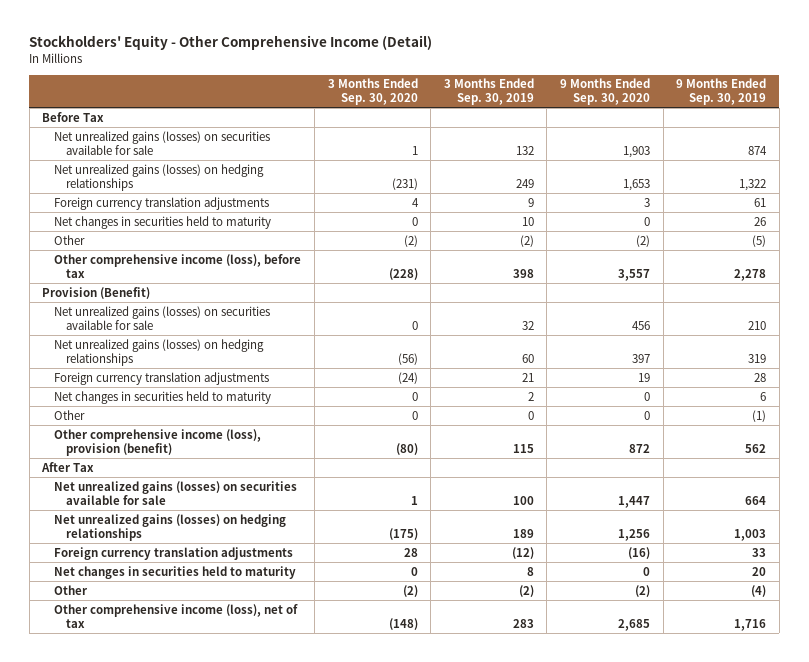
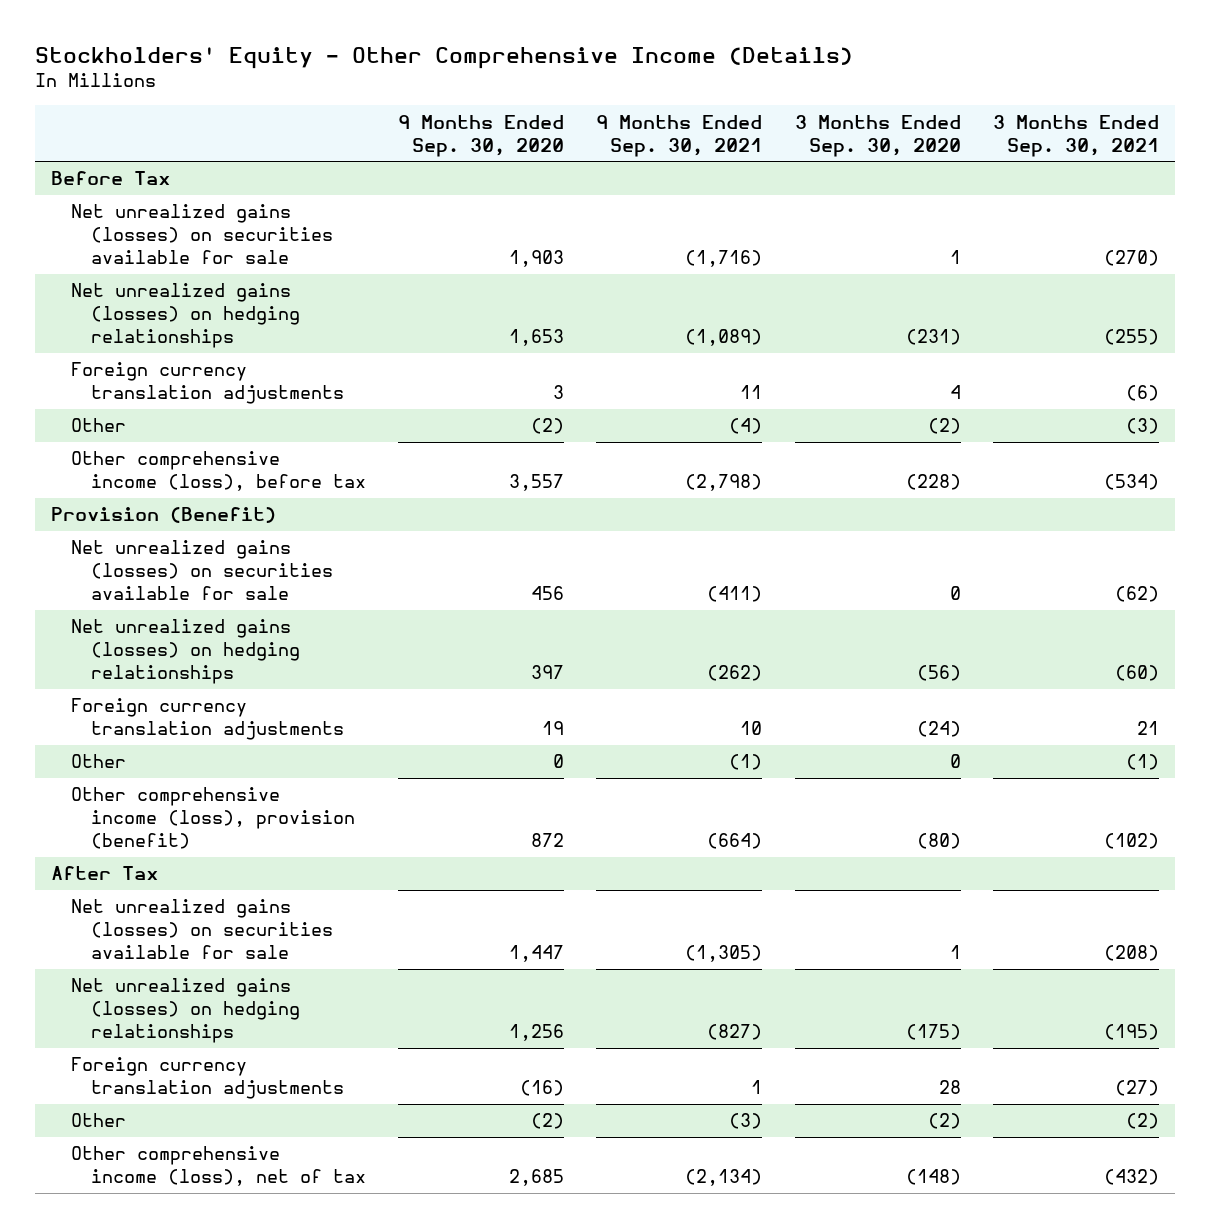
[29,35,433,51] Stockholders' Equity - Other Comprehensive Income (Detail) -> [35,47,854,70] Stockholders' Equity - Other Comprehensive Income (Details)
[443,78,534,106] 3 Months Ended Sep. 30, 2019 -> none
[676,78,767,106] 9 Months Ended Sep. 30, 2019 -> none
none -> [596,114,763,157] 9 Months Ended Sep. 30, 2021
none -> [992,114,1159,157] 3 Months Ended Sep. 30, 2021
[54,215,272,229] Net changes in securities held to maturity -> none
[54,390,272,404] Net changes in securities held to maturity -> none
[54,565,297,579] Net changes in securities held to maturity -> none

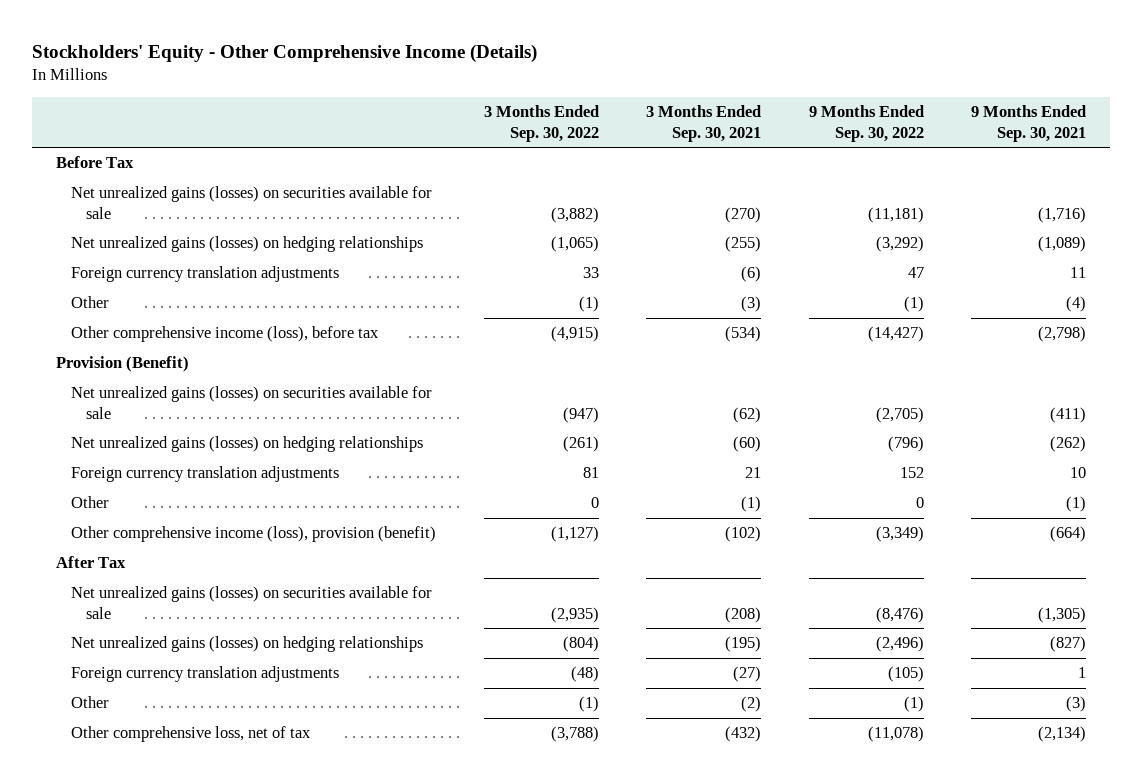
[398,114,565,157] 9 Months Ended Sep. 30, 2020 -> none
[794,114,961,157] 3 Months Ended Sep. 30, 2020 -> none
none -> [483,105,599,142] 3 Months Ended Sep. 30, 2022
none -> [808,105,924,142] 9 Months Ended Sep. 30, 2022
[71,1146,367,1187] Other comprehensive income (loss), net of tax -> [71,726,312,743] Other comprehensive loss, net of tax

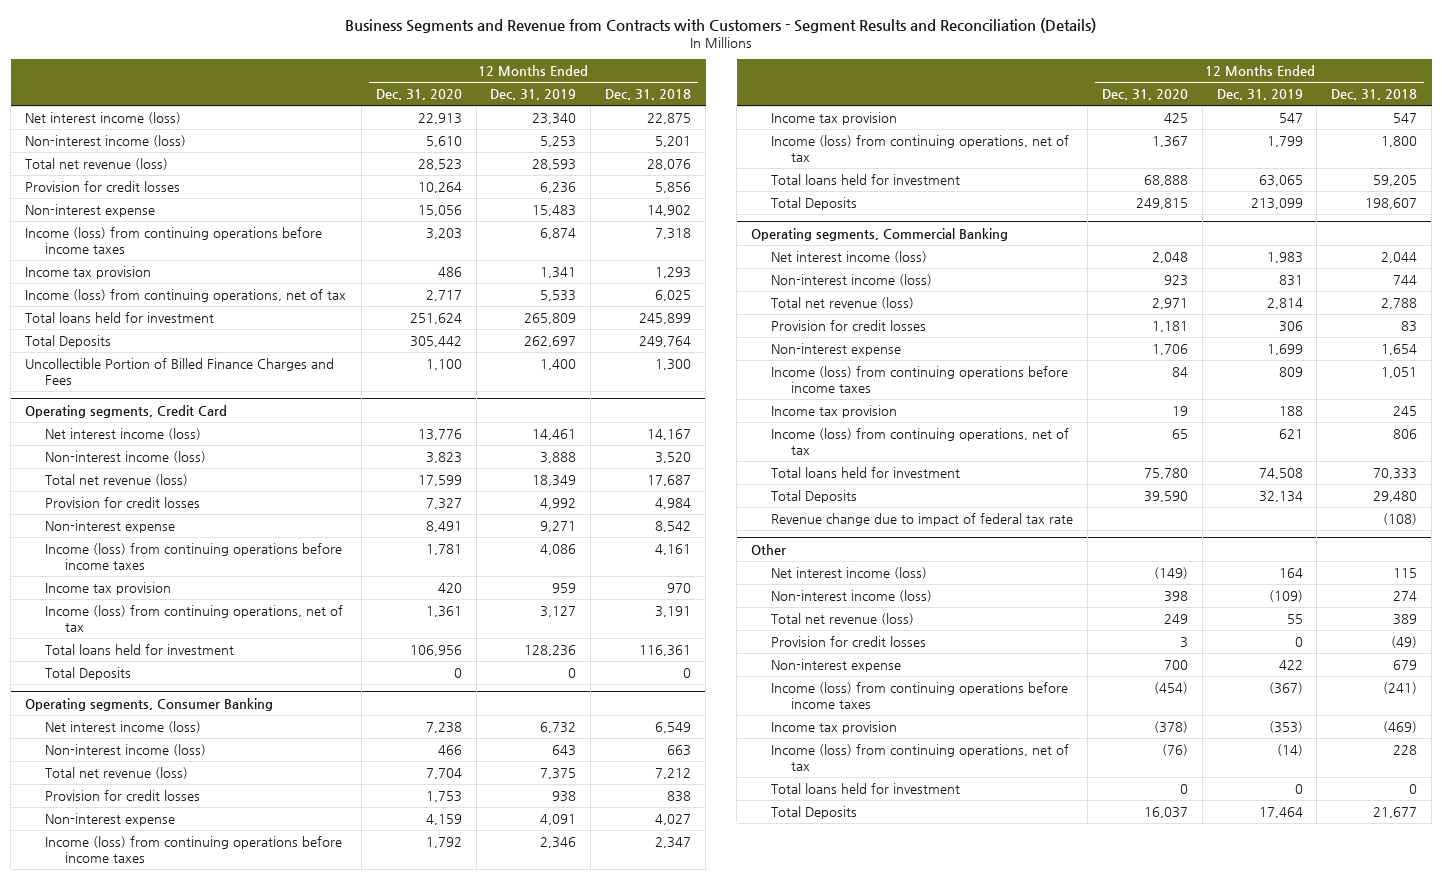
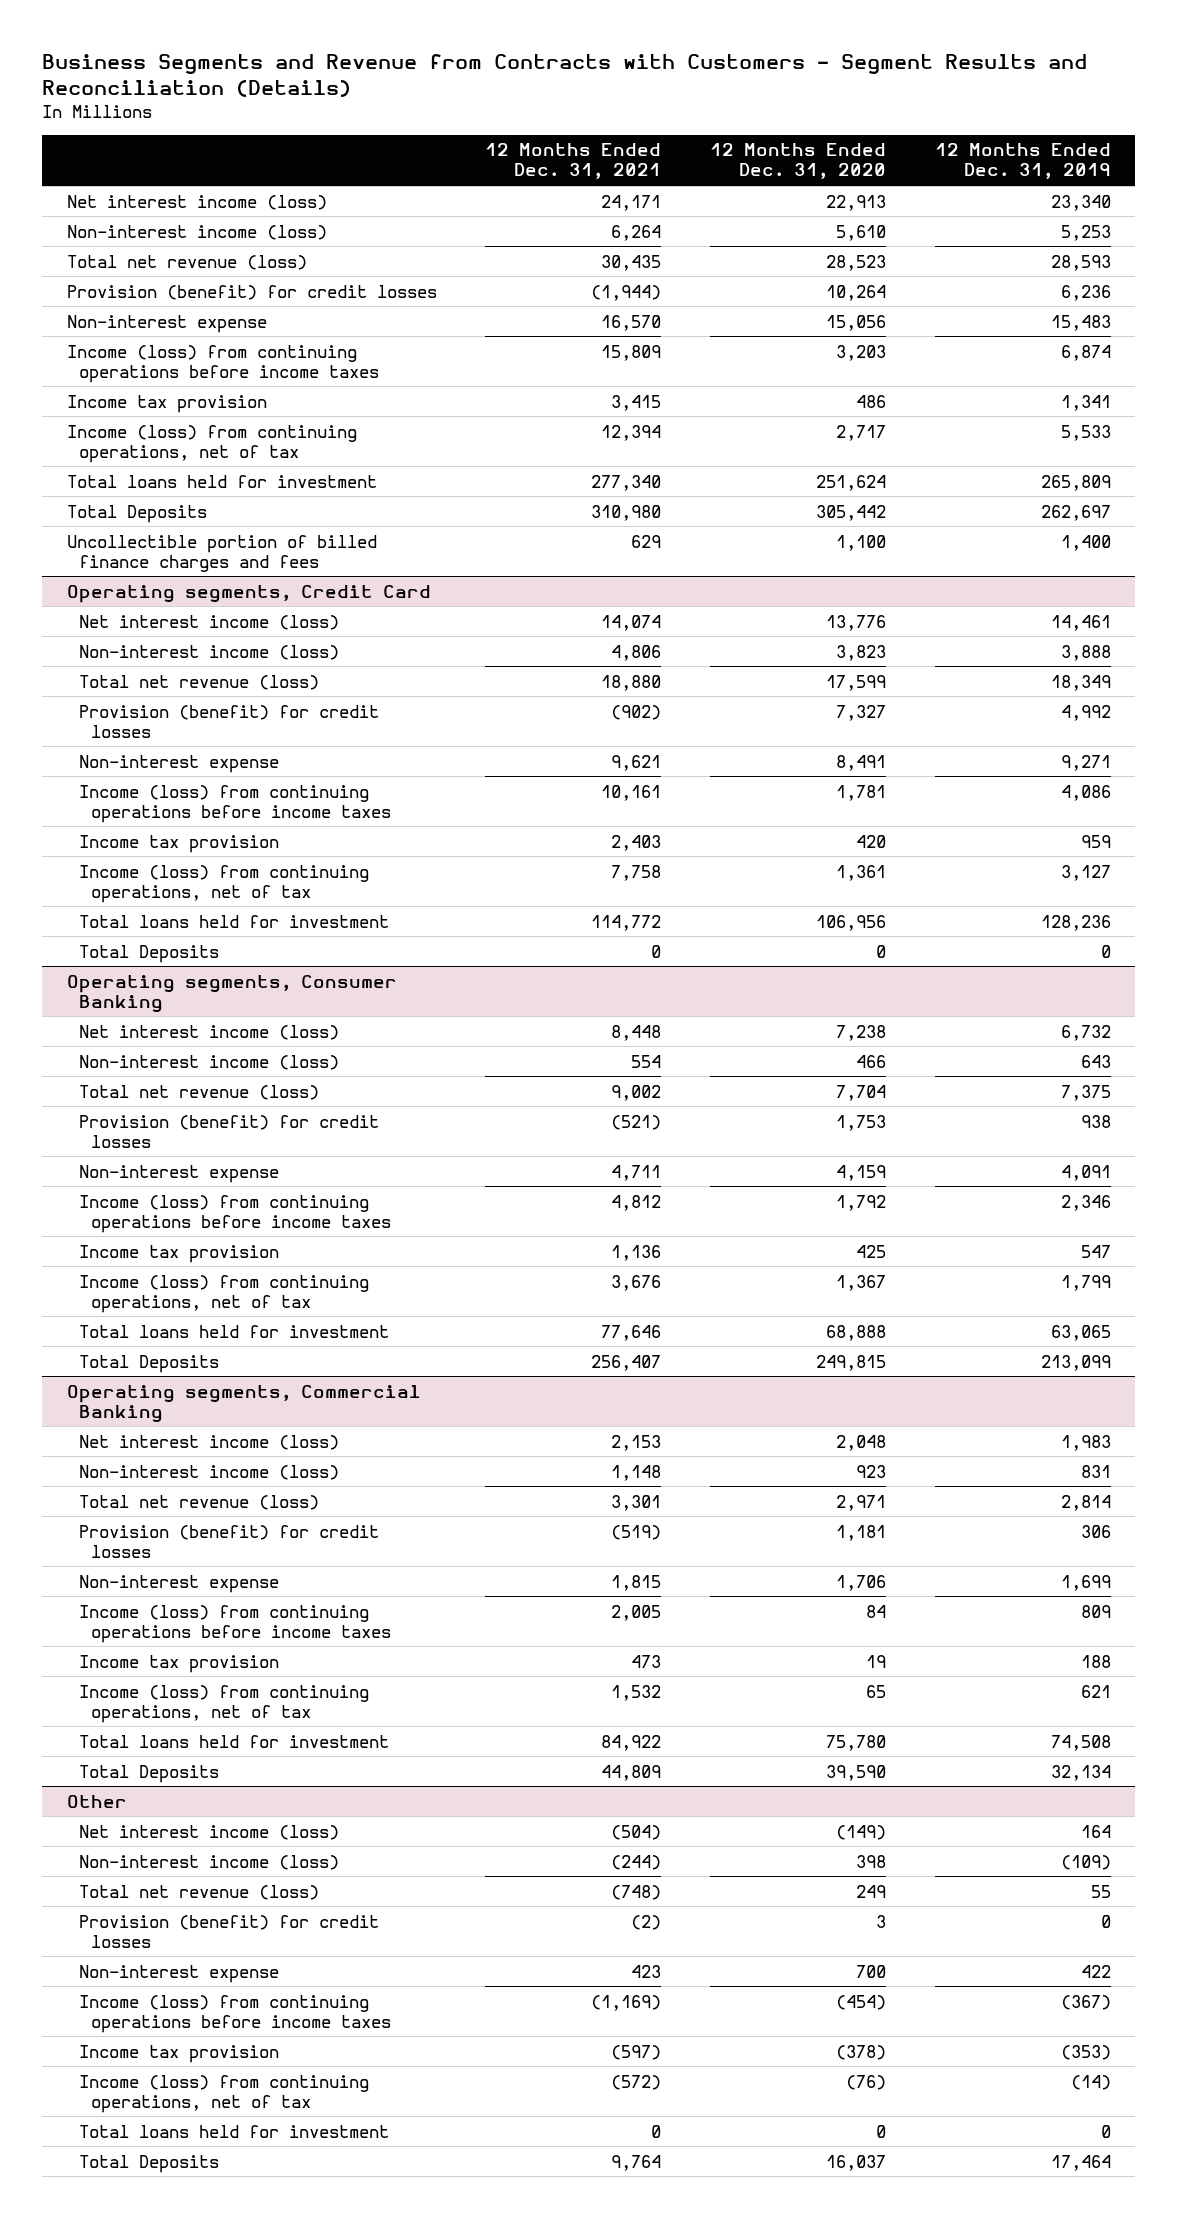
[605,89,692,101] Dec. 31, 2018 -> none
none -> [485,143,662,180] 12 Months Ended Dec. 31, 2021
[25,180,181,192] Provision for credit losses -> [66,284,437,300] Provision (benefit) for credit losses
[25,357,335,385] Uncollectible Portion of Billed Finance Charges and Fees -> [66,534,377,572] Uncollectible portion of billed finance charges and fees
[45,496,201,508] Provision for credit losses -> [78,704,379,738] Provision (benefit) for credit losses
[45,789,201,801] Provision for credit losses -> [78,1114,379,1148] Provision (benefit) for credit losses
[771,319,927,331] Provision for credit losses -> [78,1524,379,1558] Provision (benefit) for credit losses
[771,512,1074,526] Revenue change due to impact of federal tax rate -> none
[771,635,927,647] Provision for credit losses -> [78,1914,379,1948] Provision (benefit) for credit losses

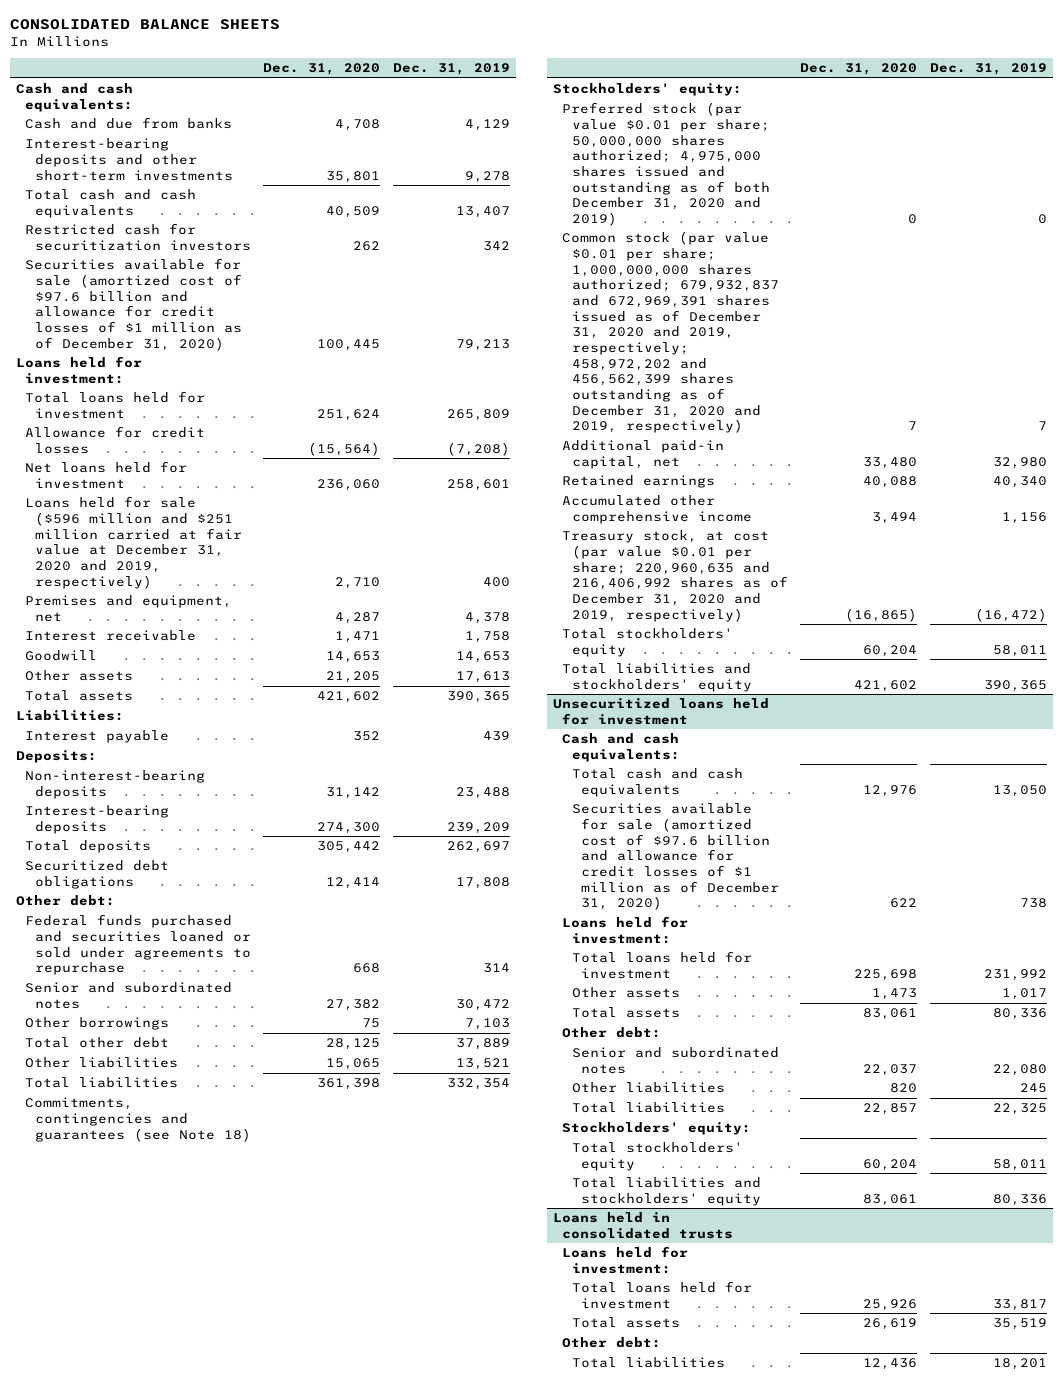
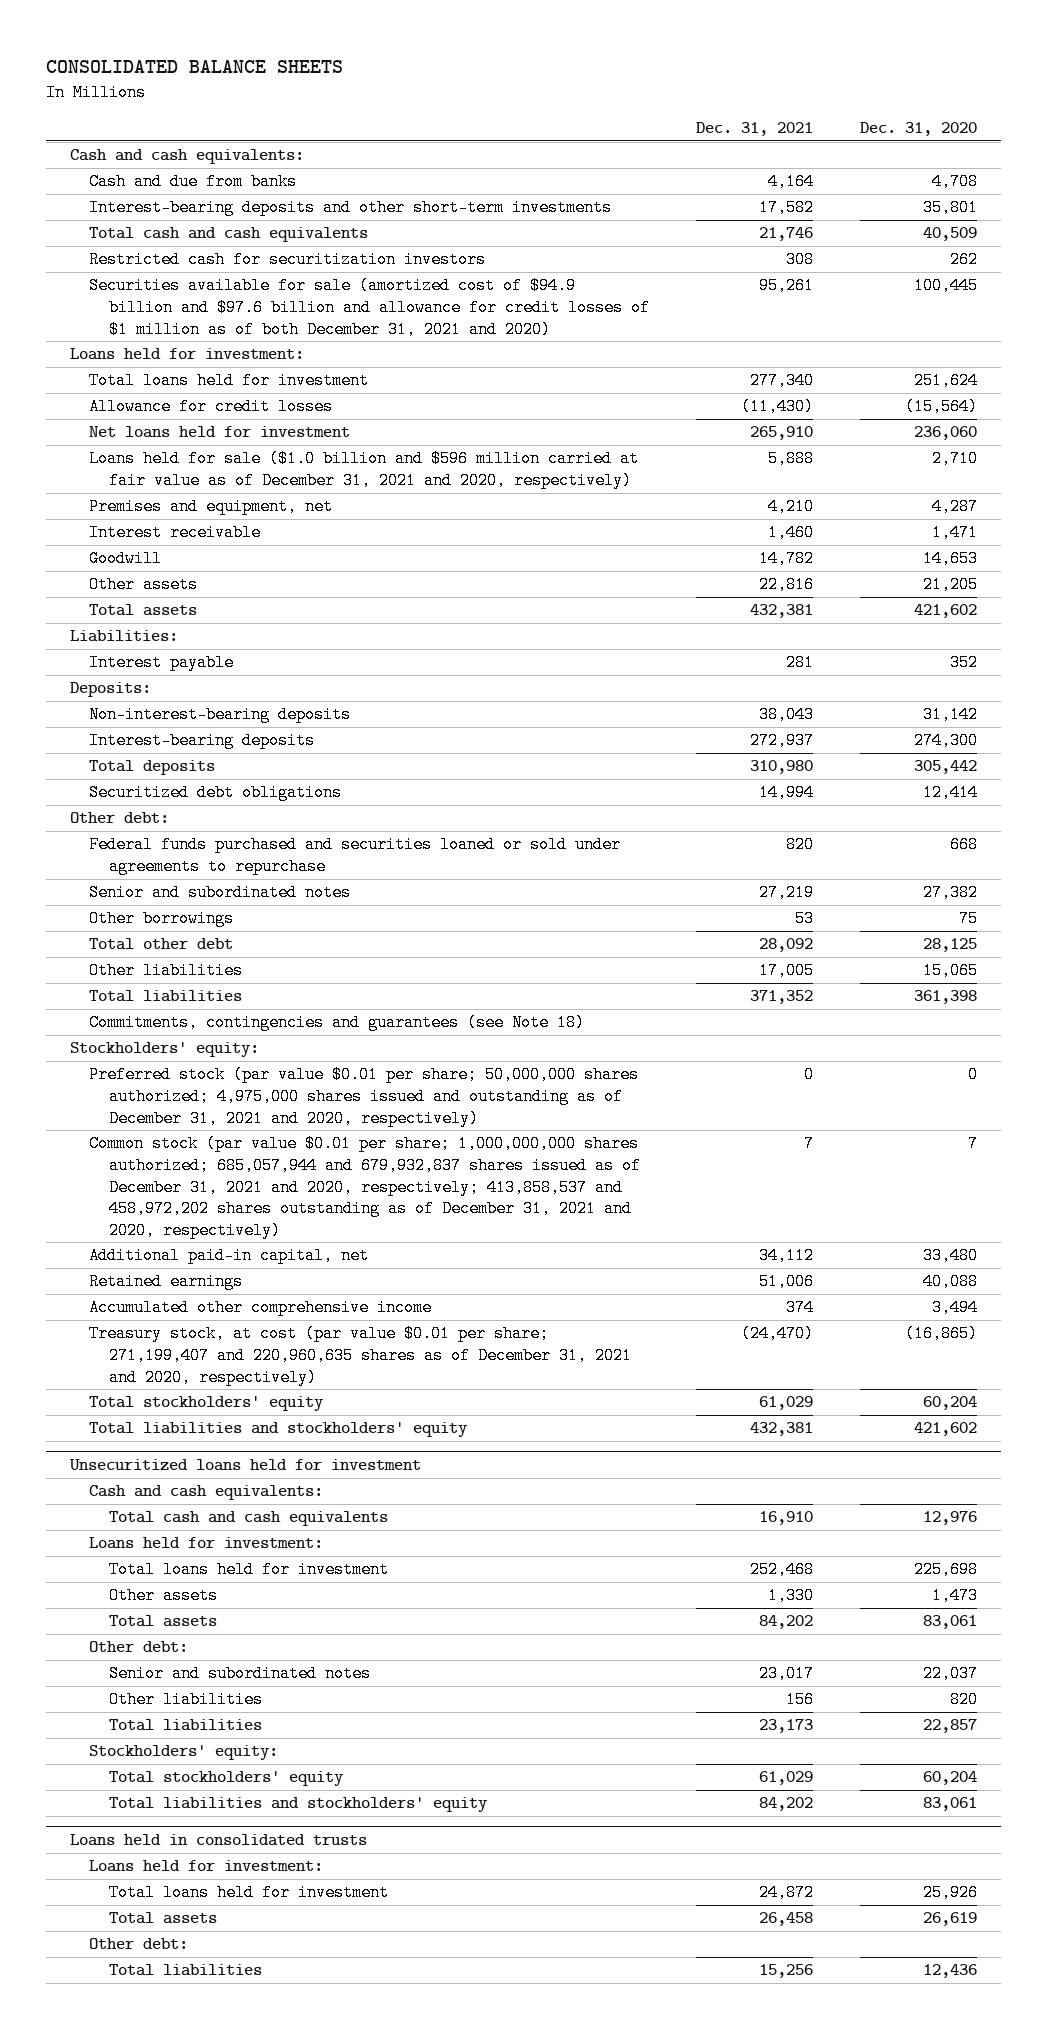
[392,63,510,76] Dec. 31, 2019 -> none
none -> [695,122,813,137] Dec. 31, 2021
[25,258,242,351] Securities available for sale (amortized cost of $97.6 billion and allowance for credit losses of $1 million as of December 31, 2020) -> [89,277,650,338] Securities available for sale (amortized cost of $94.9 billion and $97.6 billion and allowance for credit losses of $1 million as of both December 31, 2021 and 2020)
[25,496,242,589] Loans held for sale ($596 million and $251 million carried at fair value at December 31, 2020 and 2019, respectively) -> [89,450,640,489] Loans held for sale ($1.0 billion and $596 million carried at fair value as of December 31, 2021 and 2020, respectively)
[562,102,770,226] Preferred stock (par value $0.01 per share; 50,000,000 shares authorized; 4,975,000 shares issued and outstanding as of both December 31, 2020 and 2019) -> [89,1066,640,1127] Preferred stock (par value $0.01 per share; 50,000,000 shares authorized; 4,975,000 shares issued and outstanding as of December 31, 2021 and 2020, respectively)
[562,231,779,434] Common stock (par value $0.01 per share; 1,000,000,000 shares authorized; 679,932,837 and 672,969,391 shares issued as of December 31, 2020 and 2019, respectively; 458,972,202 and 456,562,399 shares outstanding as of December 31, 2020 and 2019, respectively) -> [89,1135,641,1239] Common stock (par value $0.01 per share; 1,000,000,000 shares authorized; 685,057,944 and 679,932,837 shares issued as of December 31, 2021 and 2020, respectively; 413,858,537 and 458,972,202 shares outstanding as of December 31, 2021 and 2020, respectively)
[562,530,788,622] Treasury stock, at cost (par value $0.01 per share; 220,960,635 and 216,406,992 shares as of December 31, 2020 and 2019, respectively) -> [89,1325,632,1386] Treasury stock, at cost (par value $0.01 per share; 271,199,407 and 220,960,635 shares as of December 31, 2021 and 2020, respectively)
[571,803,779,911] Securities available for sale (amortized cost of $97.6 billion and allowance for credit losses of $1 million as of December 31, 2020) -> none

